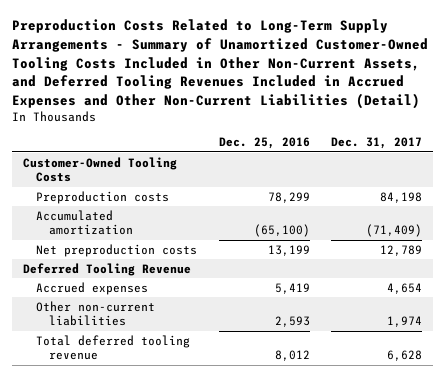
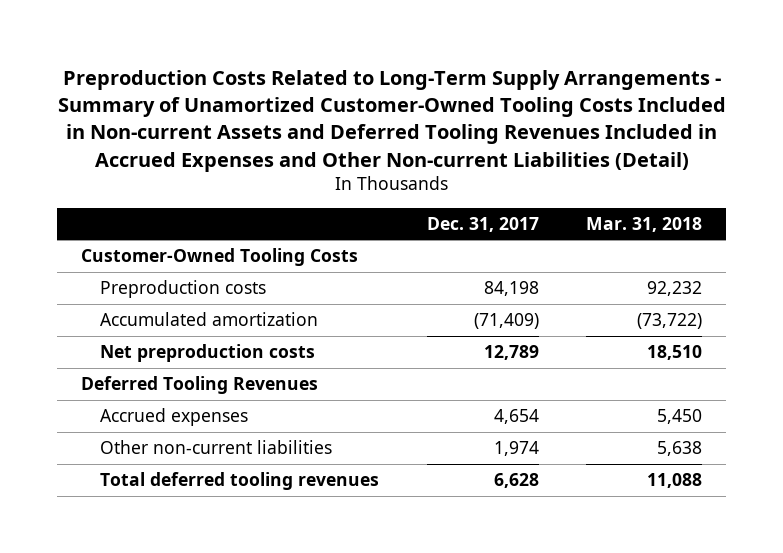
[11,19,428,109] Preproduction Costs Related to Long-Term Supply Arrangements - Summary of Unamortized Customer-Owned Tooling Costs Included in Other Non-Current Assets, and Deferred Tooling Revenues Included in Accrued Expenses and Other Non-Current Liabilities (Detail) -> [57,69,726,172] Preproduction Costs Related to Long-Term Supply Arrangements - Summary of Unamortized Customer-Owned Tooling Costs Included in Non-current Assets and Deferred Tooling Revenues Included in Accrued Expenses and Other Non-current Liabilities (Detail)
[218,137,310,150] Dec. 25, 2016 -> none
none -> [586,216,703,232] Mar. 31, 2018
[22,262,191,276] Deferred Tooling Revenue -> [81,376,319,395] Deferred Tooling Revenues
[35,334,190,361] Total deferred tooling revenue -> [99,472,379,491] Total deferred tooling revenues

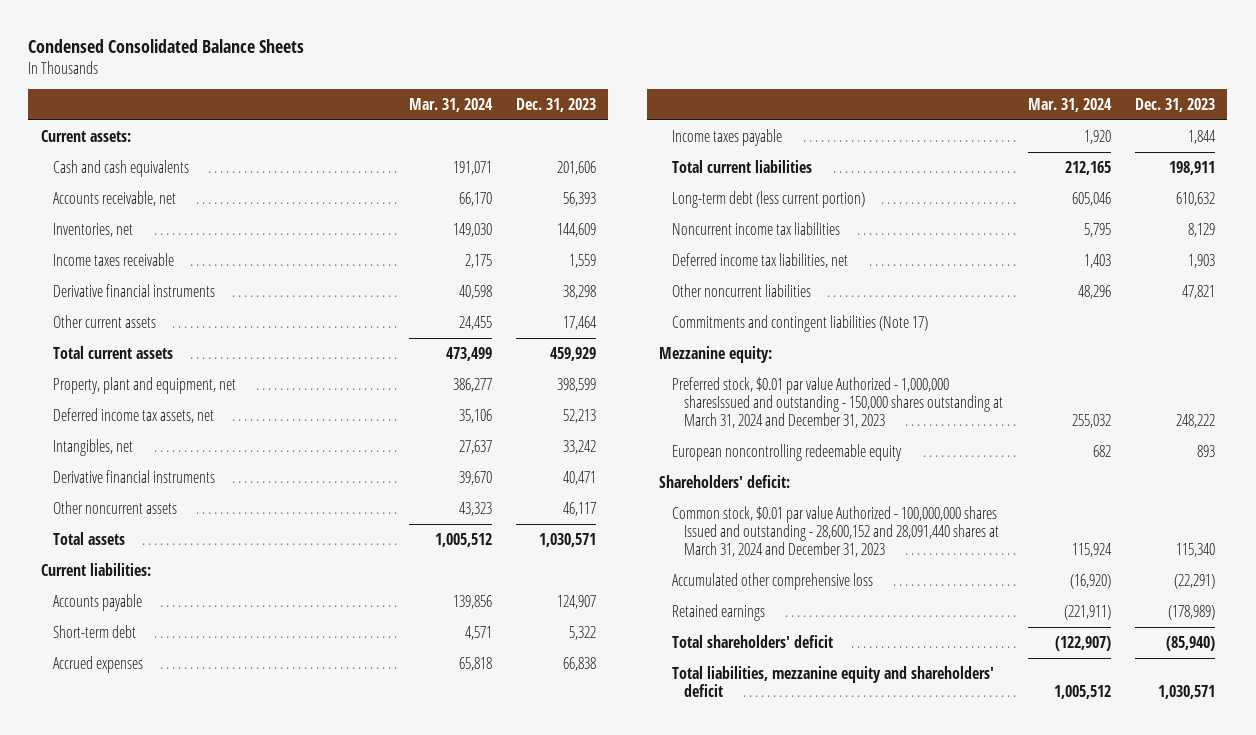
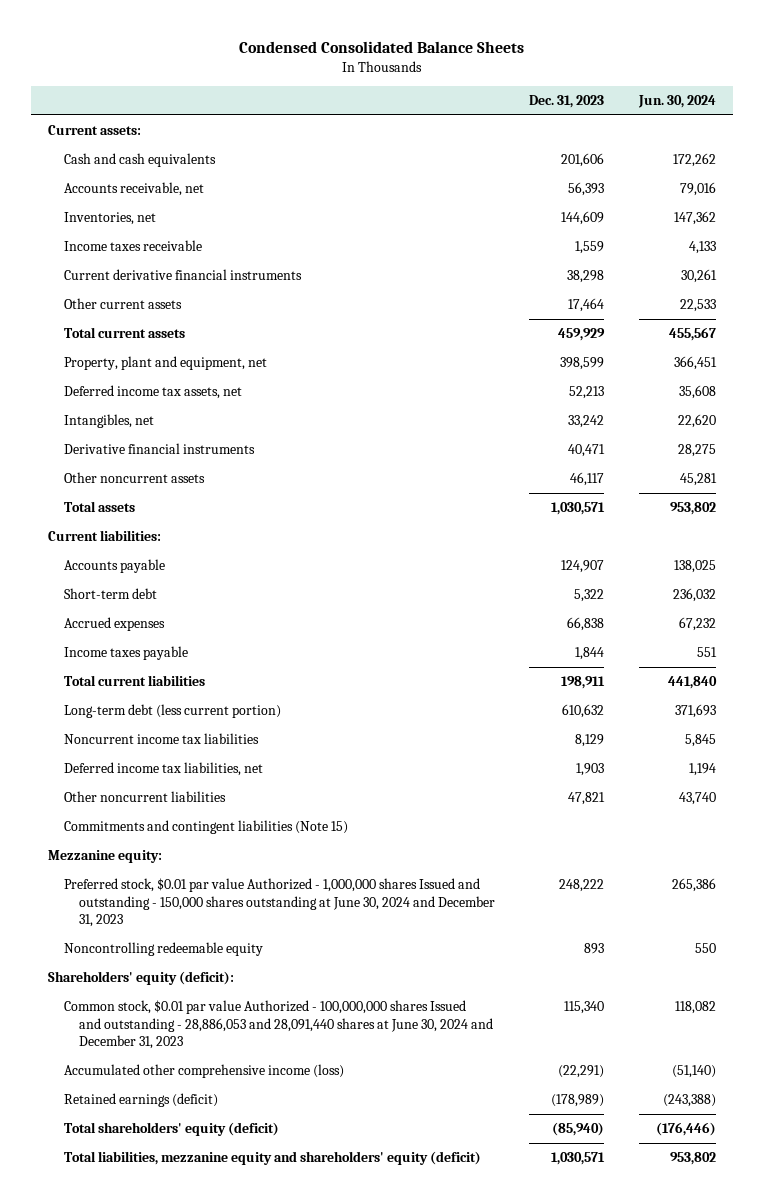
[408,98,493,113] Mar. 31, 2024 -> none
none -> [637,94,716,108] Jun. 30, 2024
[53,283,216,297] Derivative financial instruments -> [63,269,302,281] Current derivative financial instruments
[671,314,928,332] Commitments and contingent liabilities (Note 17) -> [63,820,348,835] Commitments and contingent liabilities (Note 15)
[671,376,1004,429] Preferred stock, $0.01 par value Authorized - 1,000,000 sharesIssued and outstanding - 150,000 shares outstanding at March 31, 2024 and December 31, 2023 -> [63,878,496,928] Preferred stock, $0.01 par value Authorized - 1,000,000 shares Issued and outstanding - 150,000 shares outstanding at June 30, 2024 and December 31, 2023
[671,443,902,461] European noncontrolling redeemable equity -> [63,942,263,957] Noncontrolling redeemable equity
[659,474,791,488] Shareholders' deficit: -> [47,971,234,986] Shareholders' equity (deficit):
[671,505,1000,558] Common stock, $0.01 par value Authorized - 100,000,000 shares Issued and outstanding - 28,600,152 and 28,091,440 shares at March 31, 2024 and December 31, 2023 -> [63,1000,494,1050] Common stock, $0.01 par value Authorized - 100,000,000 shares Issued and outstanding - 28,886,053 and 28,091,440 shares at June 30, 2024 and December 31, 2023
[671,572,873,590] Accumulated other comprehensive loss -> [63,1064,344,1079] Accumulated other comprehensive income (loss)
[671,603,765,621] Retained earnings -> [63,1093,218,1108] Retained earnings (deficit)
[671,634,833,648] Total shareholders' deficit -> [63,1122,279,1137] Total shareholders' equity (deficit)
[671,665,994,698] Total liabilities, mezzanine equity and shareholders' deficit -> [63,1151,481,1166] Total liabilities, mezzanine equity and shareholders' equity (deficit)

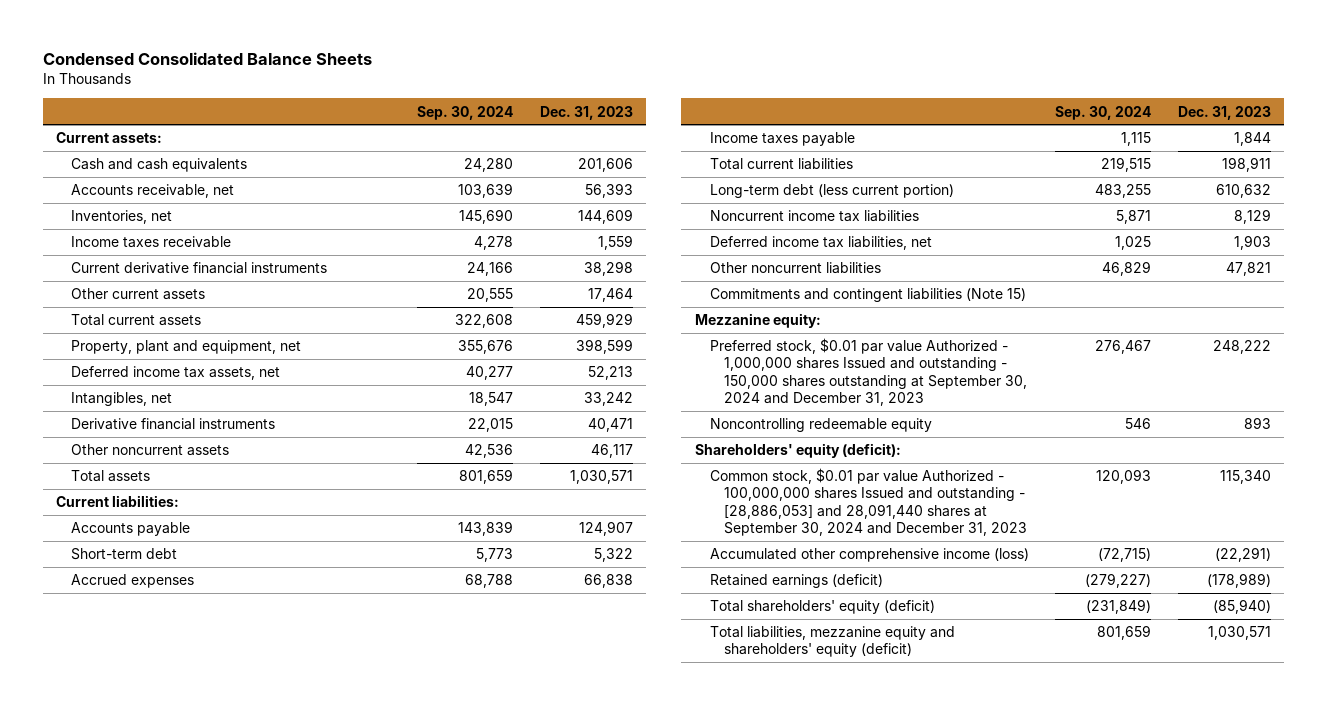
[637,94,716,108] Jun. 30, 2024 -> none
none -> [416,105,513,120] Sep. 30, 2024
[63,878,496,928] Preferred stock, $0.01 par value Authorized - 1,000,000 shares Issued and outstanding - 150,000 shares outstanding at June 30, 2024 and December 31, 2023 -> [709,338,1028,406] Preferred stock, $0.01 par value Authorized - 1,000,000 shares Issued and outstanding - 150,000 shares outstanding at September 30, 2024 and December 31, 2023
[63,1000,494,1050] Common stock, $0.01 par value Authorized - 100,000,000 shares Issued and outstanding - 28,886,053 and 28,091,440 shares at June 30, 2024 and December 31, 2023 -> [709,468,1028,536] Common stock, $0.01 par value Authorized - 100,000,000 shares Issued and outstanding - [28,886,053] and 28,091,440 shares at September 30, 2024 and December 31, 2023

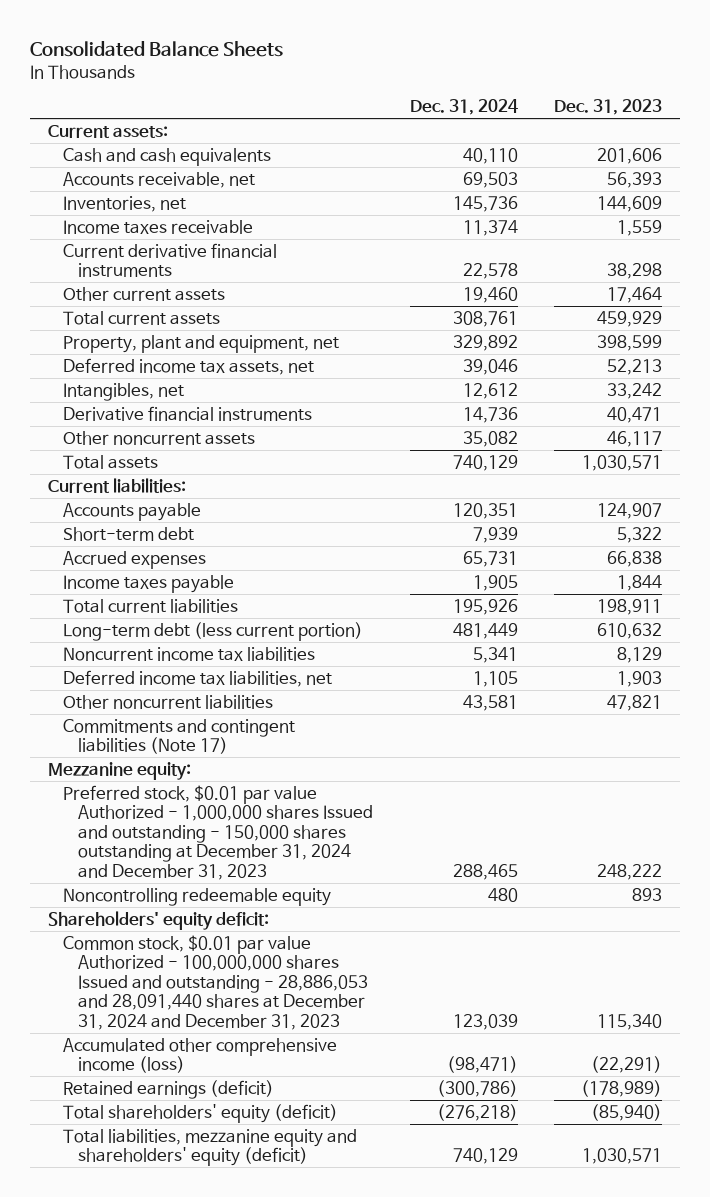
[43,52,373,66] Condensed Consolidated Balance Sheets -> [30,40,284,57] Consolidated Balance Sheets
[416,105,513,120] Sep. 30, 2024 -> none
none -> [409,99,518,116] Dec. 31, 2024
[709,288,1026,303] Commitments and contingent liabilities (Note 15) -> [63,718,296,755] Commitments and contingent liabilities (Note 17)
[709,338,1028,406] Preferred stock, $0.01 par value Authorized - 1,000,000 shares Issued and outstanding - 150,000 shares outstanding at September 30, 2024 and December 31, 2023 -> [63,784,374,880] Preferred stock, $0.01 par value Authorized - 1,000,000 shares Issued and outstanding - 150,000 shares outstanding at December 31, 2024 and December 31, 2023
[694,443,901,459] Shareholders' equity (deficit): -> [48,910,270,930] Shareholders' equity deficit:
[709,468,1028,536] Common stock, $0.01 par value Authorized - 100,000,000 shares Issued and outstanding - [28,886,053] and 28,091,440 shares at September 30, 2024 and December 31, 2023 -> [63,934,369,1030] Common stock, $0.01 par value Authorized - 100,000,000 shares Issued and outstanding - 28,886,053 and 28,091,440 shares at December 31, 2024 and December 31, 2023

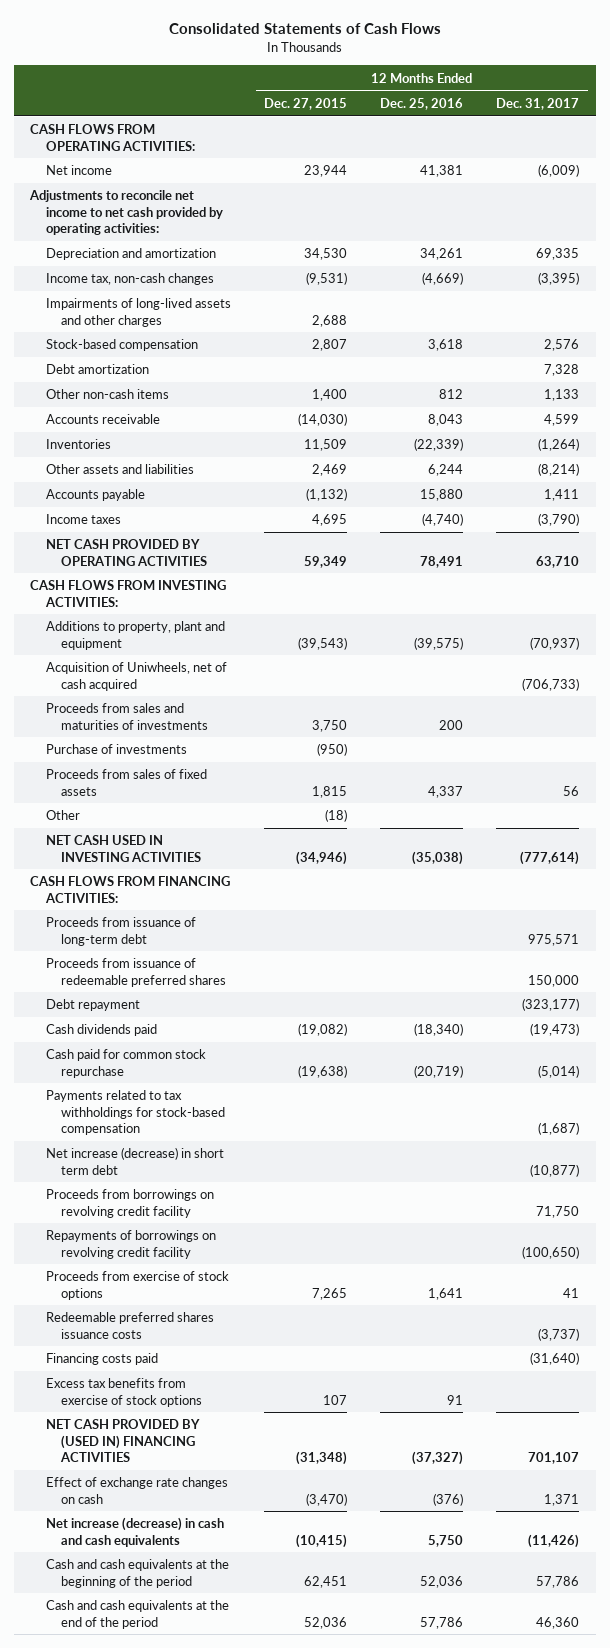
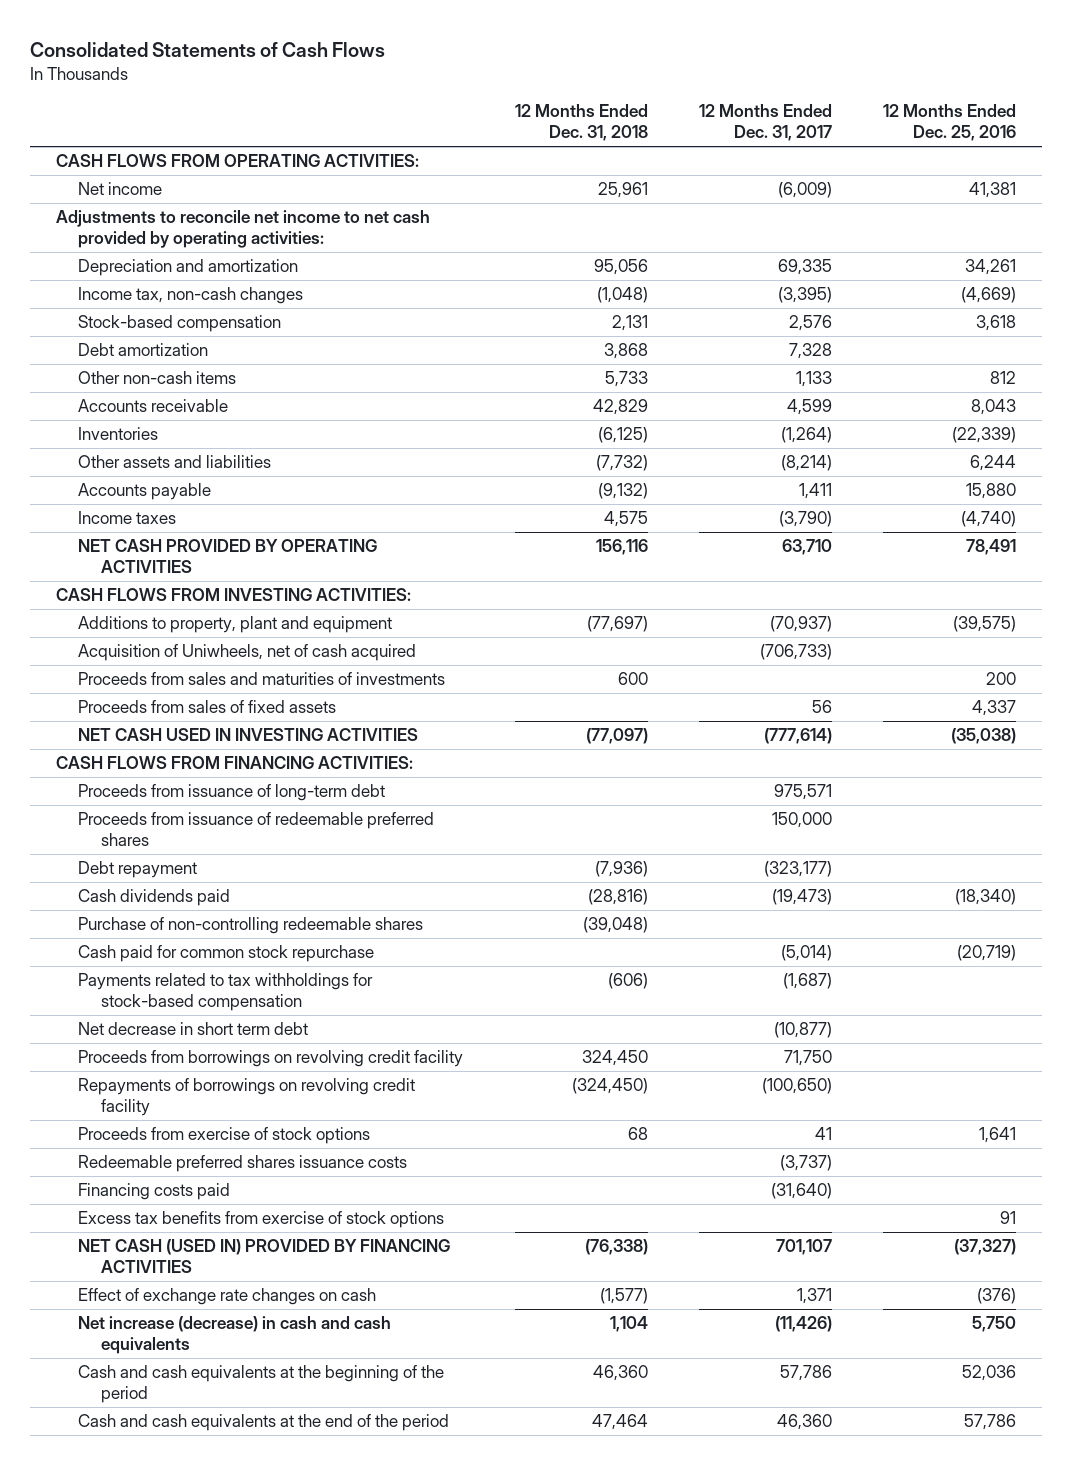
[263,97,347,110] Dec. 27, 2015 -> none
none -> [514,104,648,142] 12 Months Ended Dec. 31, 2018
[45,298,231,327] Impairments of long-lived assets and other charges -> none
[45,744,187,755] Purchase of investments -> none
[45,810,80,821] Other -> none
none -> [78,917,424,935] Purchase of non-controlling redeemable shares
[45,1147,224,1175] Net increase (decrease) in short term debt -> [78,1022,309,1036] Net decrease in short term debt
[45,1419,200,1462] NET CASH PROVIDED BY (USED IN) FINANCING ACTIVITIES -> [78,1239,451,1274] NET CASH (USED IN) PROVIDED BY FINANCING ACTIVITIES

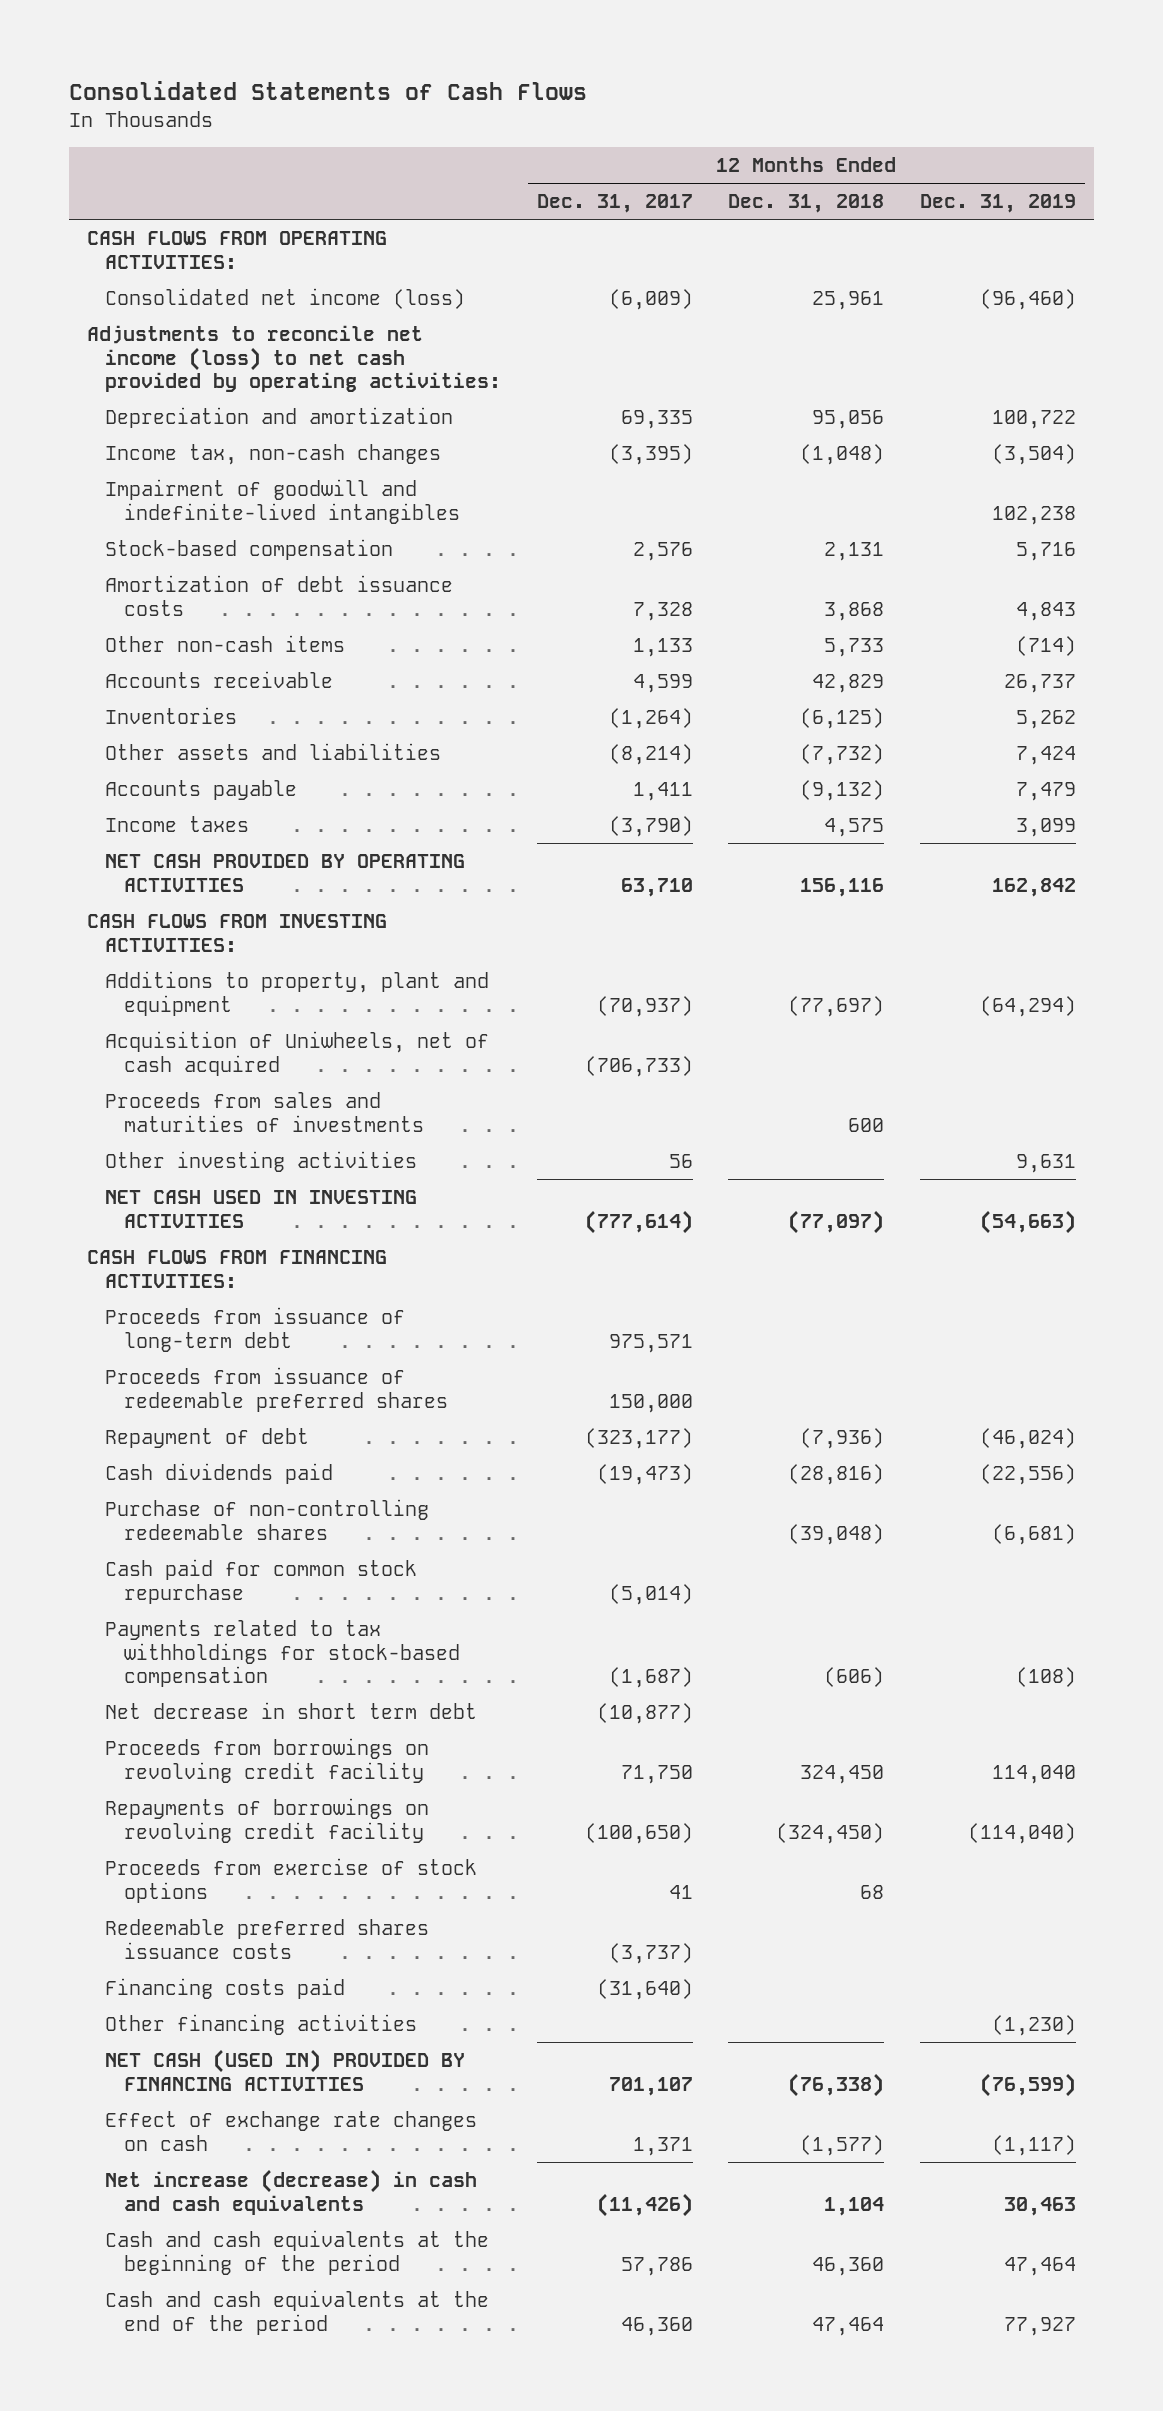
[883,104,1017,142] 12 Months Ended Dec. 25, 2016 -> none
none -> [920,194,1077,214] Dec. 31, 2019
[78,182,163,196] Net income -> [105,288,466,310] Consolidated net income (loss)
[55,210,430,249] Adjustments to reconcile net income to net cash provided by operating activities: -> [86,325,502,393] Adjustments to reconcile net income (loss) to net cash provided by operating activities:
none -> [105,479,460,524] Impairment of goodwill and indefinite-lived intangibles
[78,343,209,357] Debt amortization -> [105,575,454,616] Amortization of debt issuance costs
[78,700,337,714] Proceeds from sales of fixed assets -> none
none -> [105,1151,418,1173] Other investing activities
[78,861,198,879] Debt repayment -> [105,1428,310,1449] Repayment of debt
[78,1211,445,1229] Excess tax benefits from exercise of stock options -> none
none -> [105,2014,418,2036] Other financing activities

